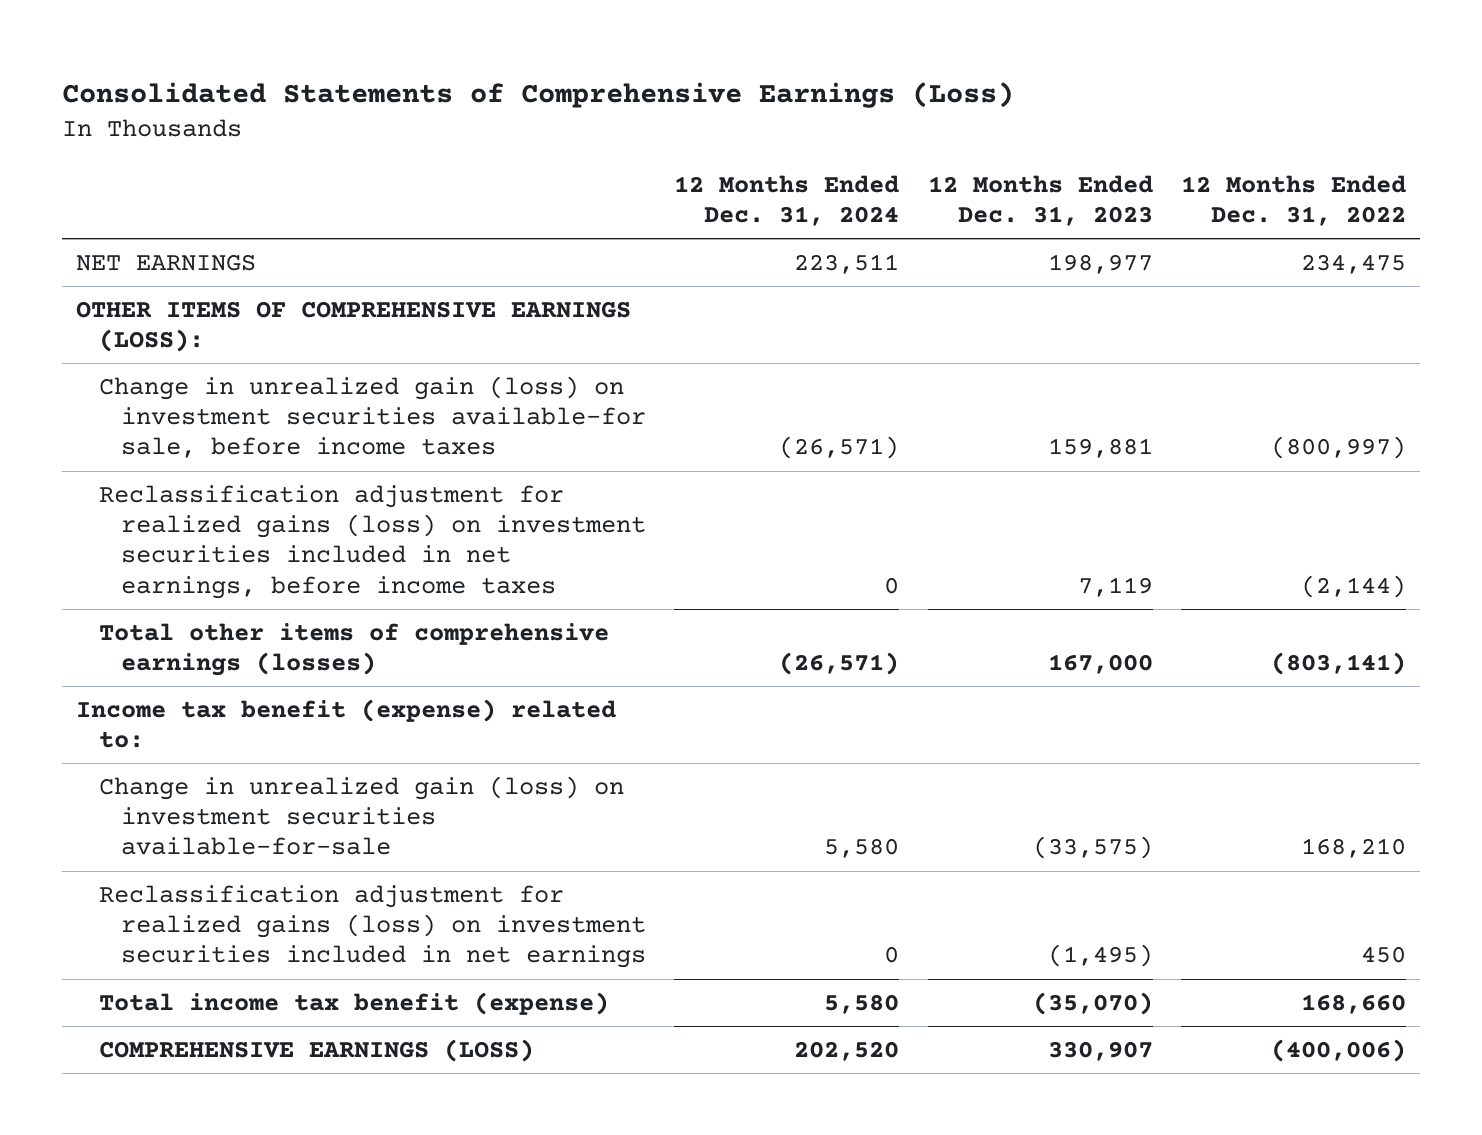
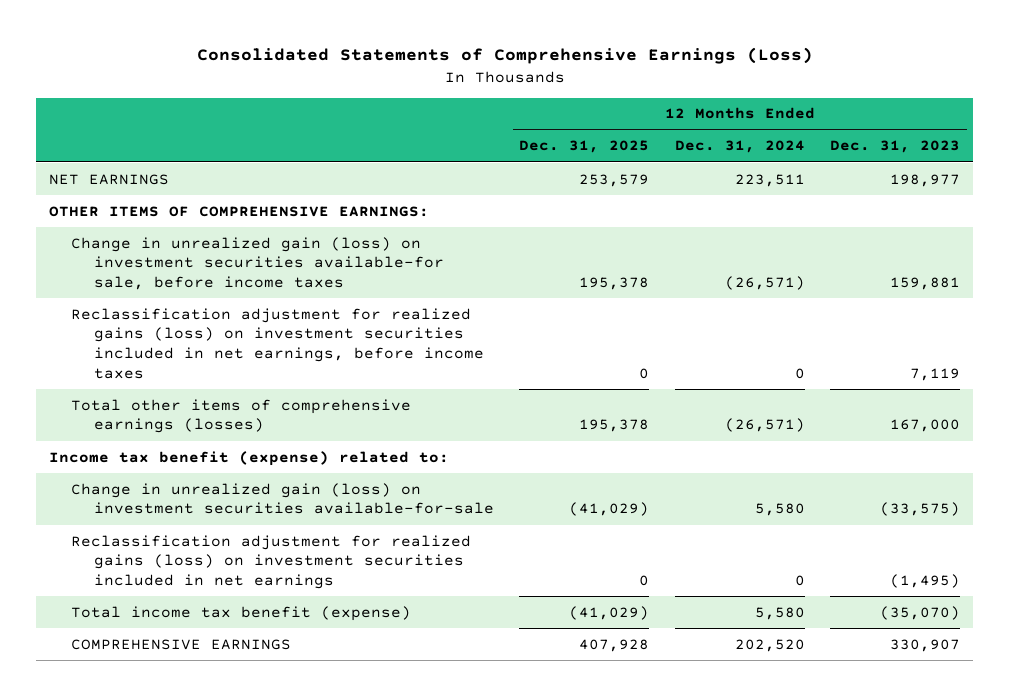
[1180,175,1406,227] 12 Months Ended Dec. 31, 2022 -> none
none -> [519,140,650,154] Dec. 31, 2025
[76,300,632,353] OTHER ITEMS OF COMPREHENSIVE EARNINGS (LOSS): -> [48,205,429,217] OTHER ITEMS OF COMPREHENSIVE EARNINGS:
[98,1038,534,1062] COMPREHENSIVE EARNINGS (LOSS) -> [71,638,292,650] COMPREHENSIVE EARNINGS

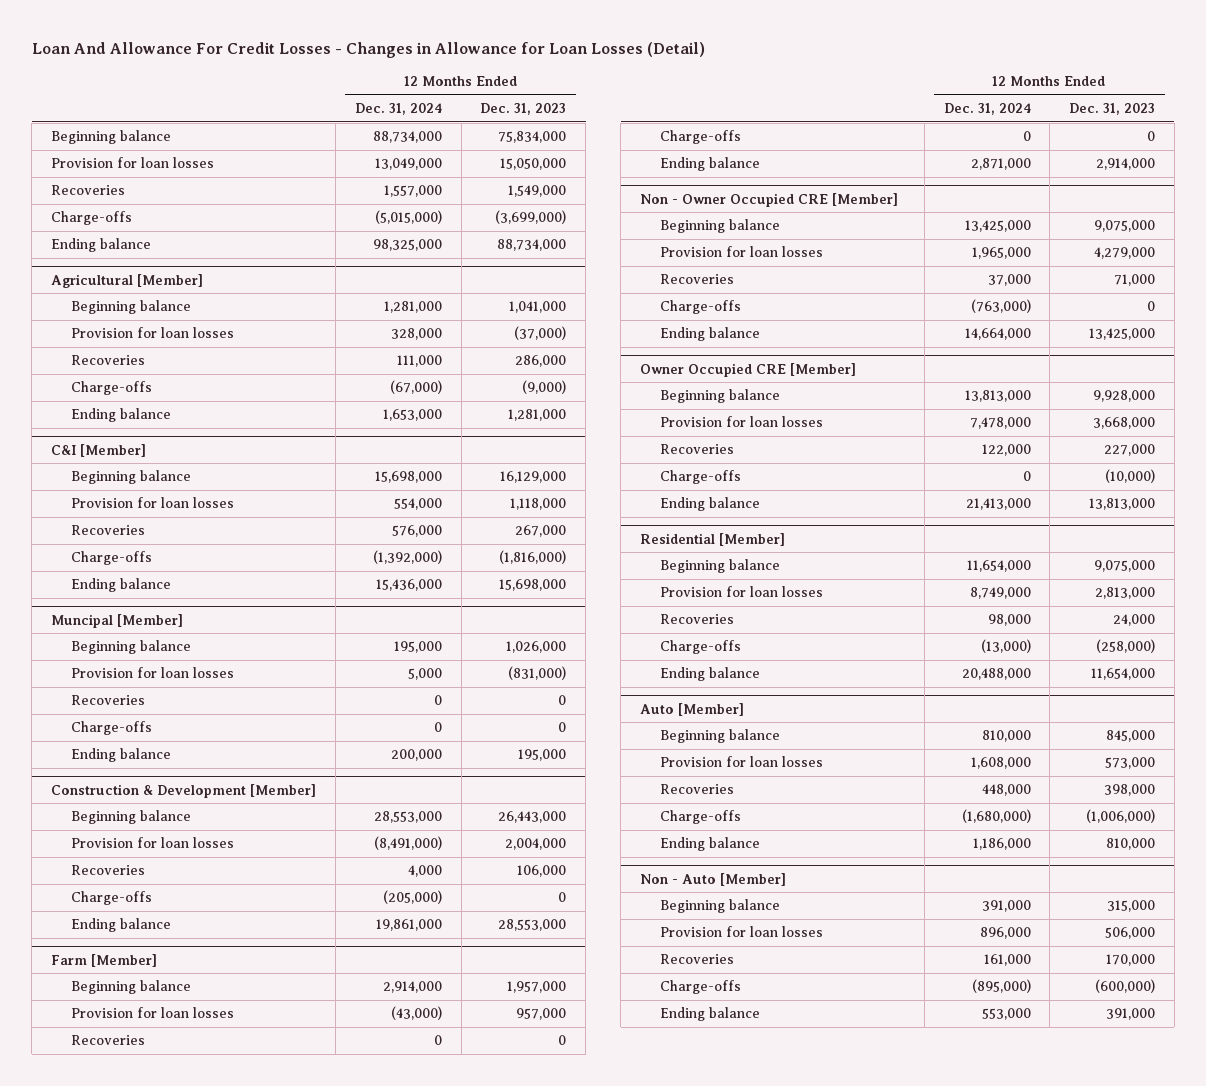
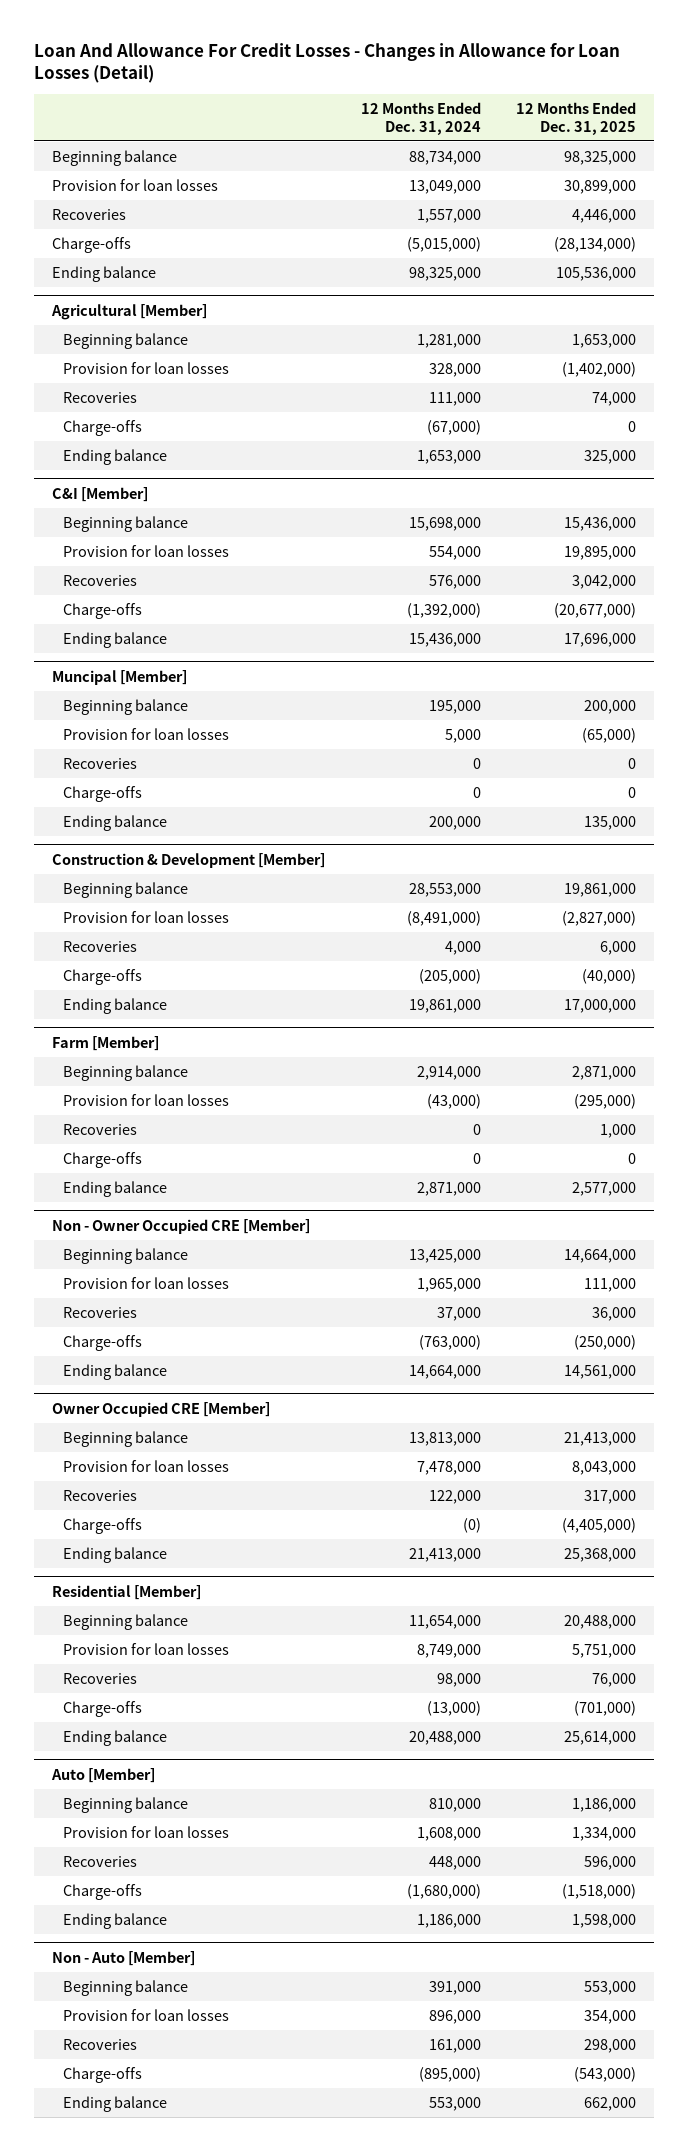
[480,103,567,116] Dec. 31, 2023 -> none
none -> [516,101,637,135] 12 Months Ended Dec. 31, 2025
[1022,471,1031,482] 0 -> [462,1517,481,1533] (0)

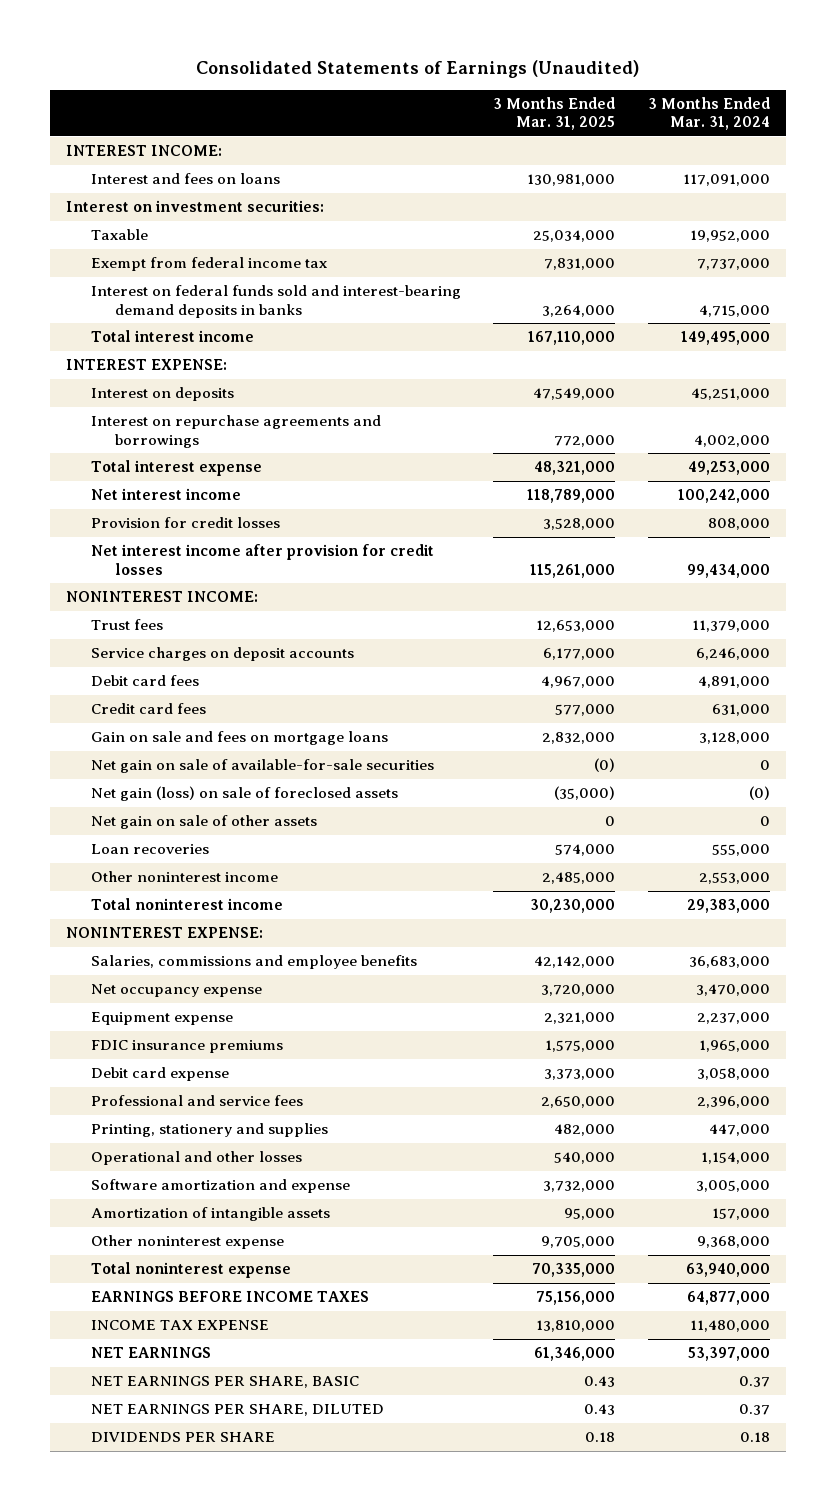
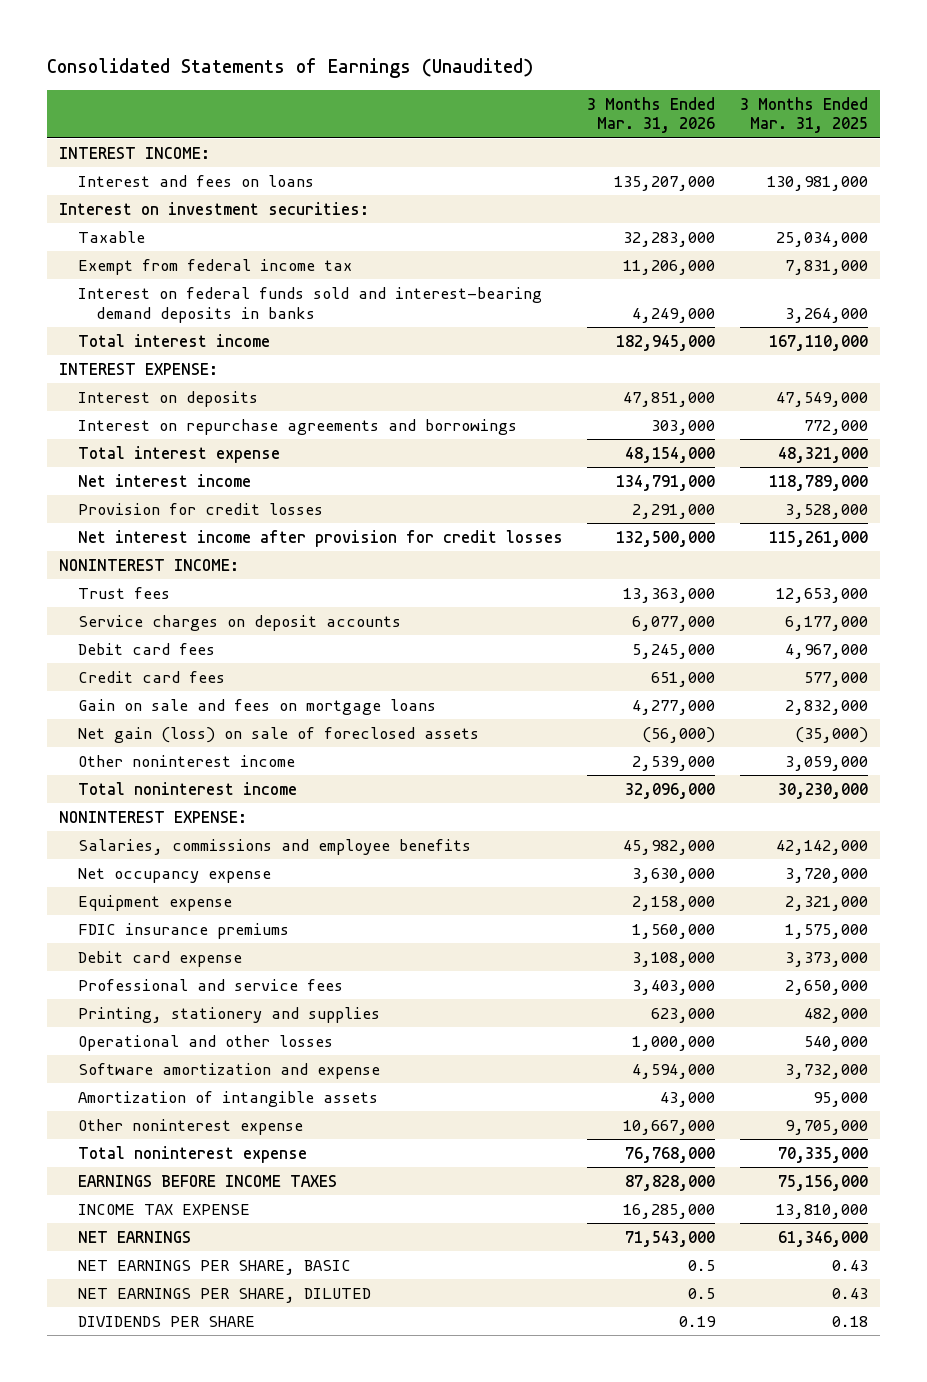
[647,96,770,131] 3 Months Ended Mar. 31, 2024 -> none
none -> [587,96,716,134] 3 Months Ended Mar. 31, 2026
[90,759,434,774] Net gain on sale of available-for-sale securities -> none
[90,815,317,830] Net gain on sale of other assets -> none
[90,844,209,855] Loan recoveries -> none
[542,872,616,885] 2,485,000 -> [784,755,868,771] 3,059,000

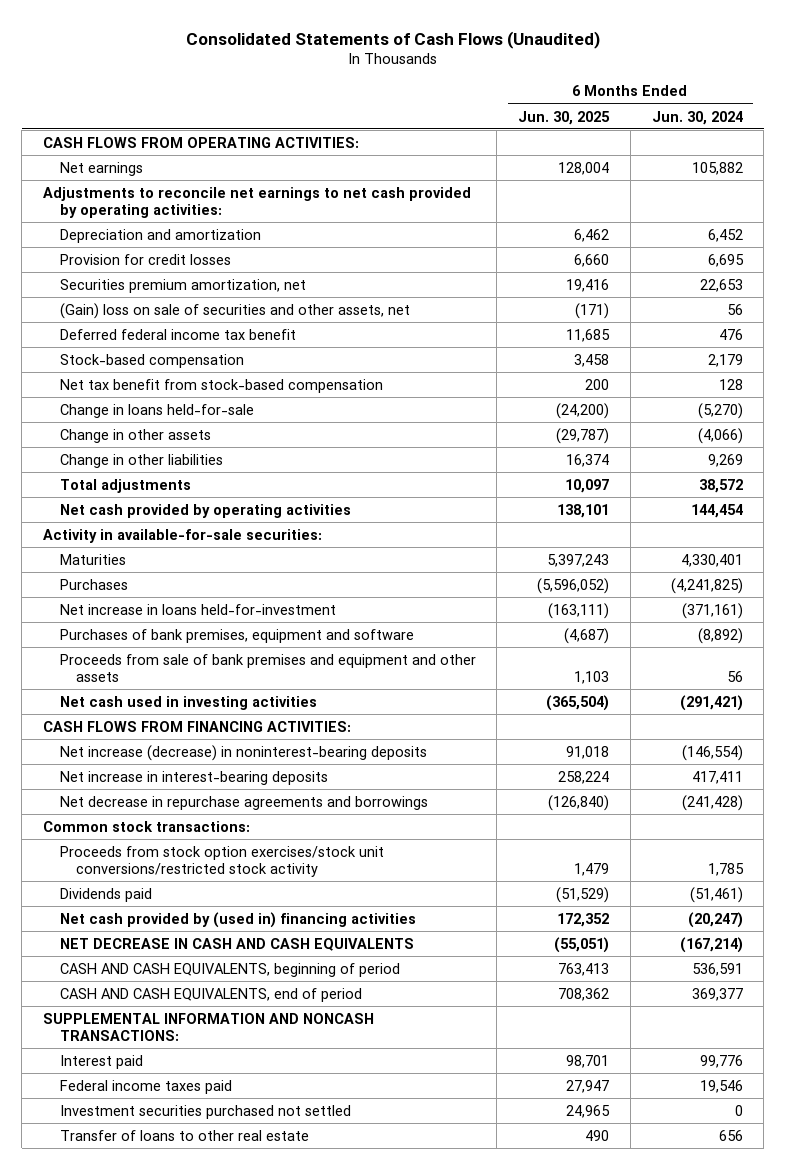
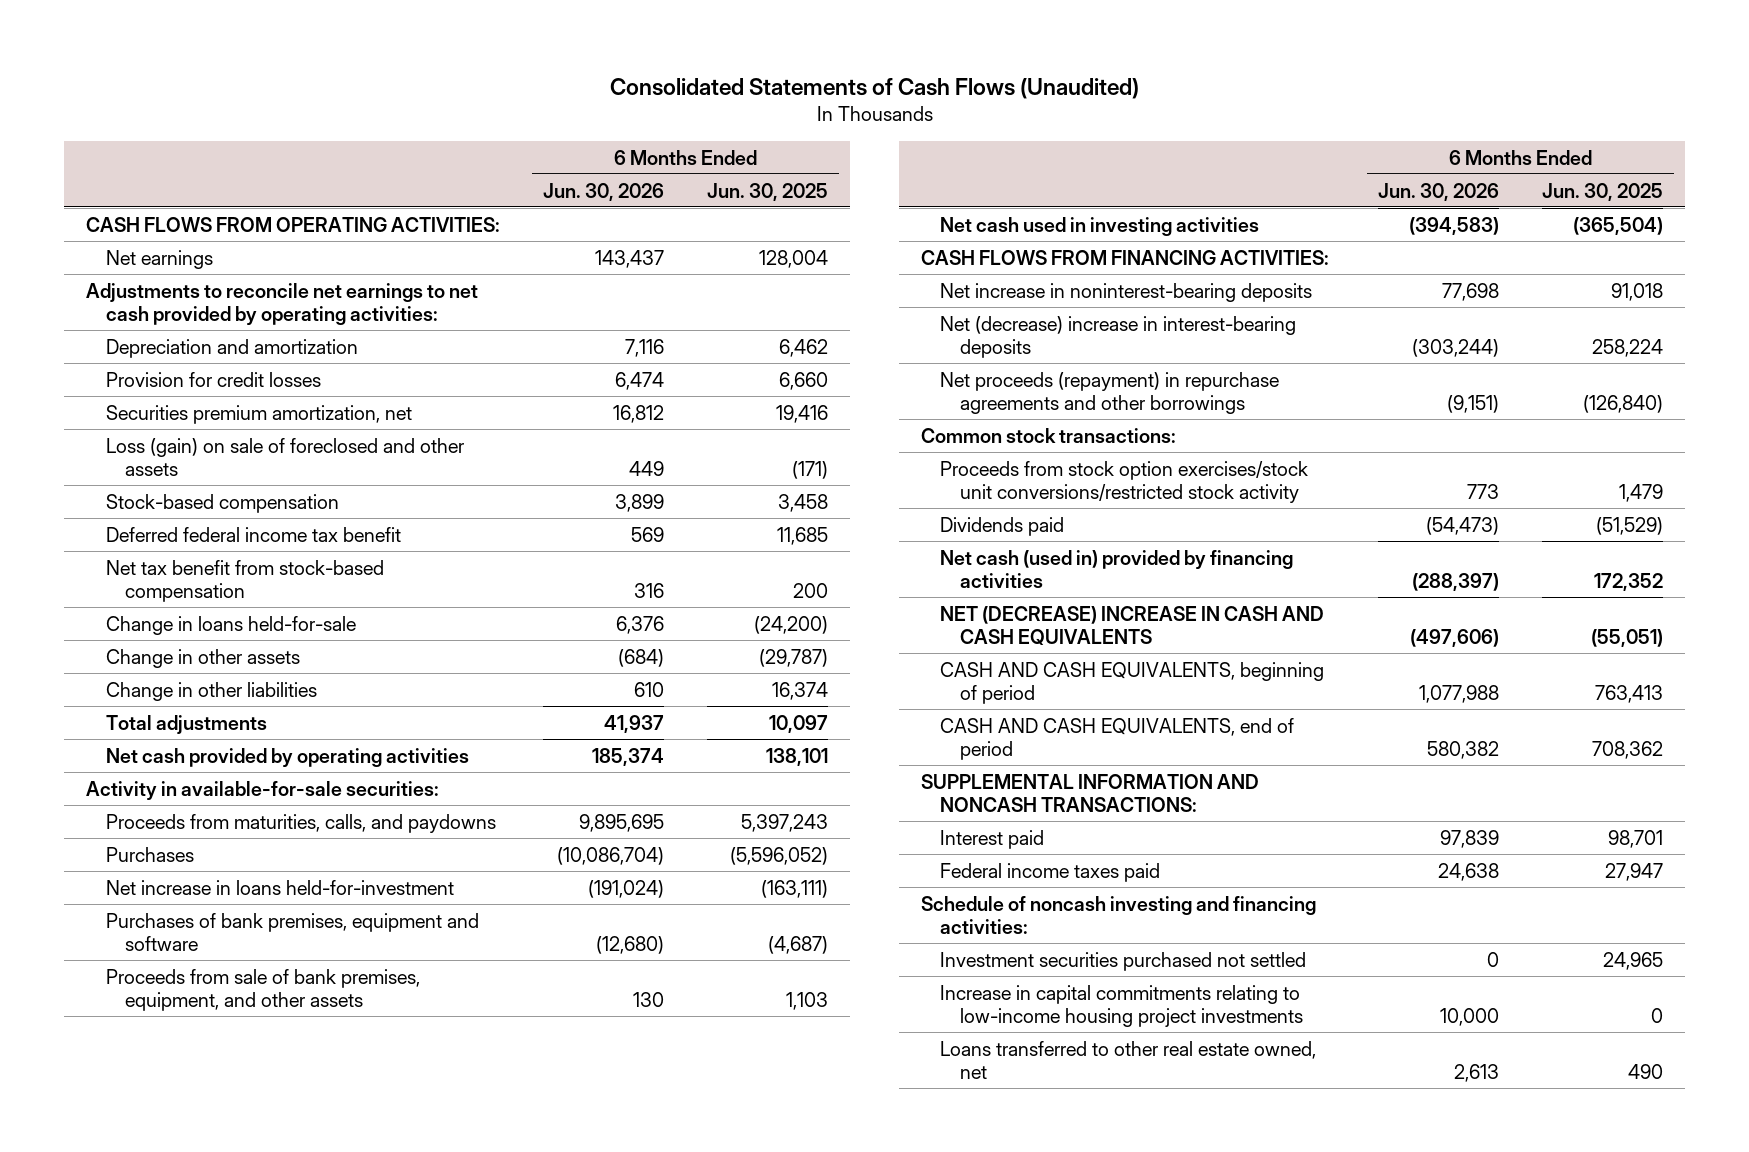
[651,110,743,125] Jun. 30, 2024 -> none
none -> [543,182,665,201] Jun. 30, 2026
[59,302,410,319] (Gain) loss on sale of securities and other assets, net -> [105,437,464,477] Loss (gain) on sale of foreclosed and other assets
[59,328,296,340] Deferred federal income tax benefit -> [105,526,401,542] Deferred federal income tax benefit
[59,553,126,565] Maturities -> [105,813,496,833] Proceeds from maturities, calls, and paydowns
[59,653,476,683] Proceeds from sale of bank premises and equipment and other assets -> [105,968,420,1012] Proceeds from sale of bank premises, equipment, and other assets
[59,744,427,761] Net increase (decrease) in noninterest-bearing deposits -> [940,282,1313,302] Net increase in noninterest-bearing deposits
[59,770,328,785] Net increase in interest-bearing deposits -> [940,315,1297,359] Net (decrease) increase in interest-bearing deposits
[59,795,428,810] Net decrease in repurchase agreements and borrowings -> [940,371,1280,415] Net proceeds (repayment) in repurchase agreements and other borrowings
[59,911,416,928] Net cash provided by (used in) financing activities -> [940,549,1294,589] Net cash (used in) provided by financing activities
[59,937,414,951] NET DECREASE IN CASH AND CASH EQUIVALENTS -> [940,605,1325,646] NET (DECREASE) INCREASE IN CASH AND CASH EQUIVALENTS
none -> [920,895,1316,935] Schedule of noncash investing and financing activities:
none -> [940,984,1304,1028] Increase in capital commitments relating to low-income housing project investments
[59,1129,309,1141] Transfer of loans to other real estate -> [940,1040,1317,1080] Loans transferred to other real estate owned, net

